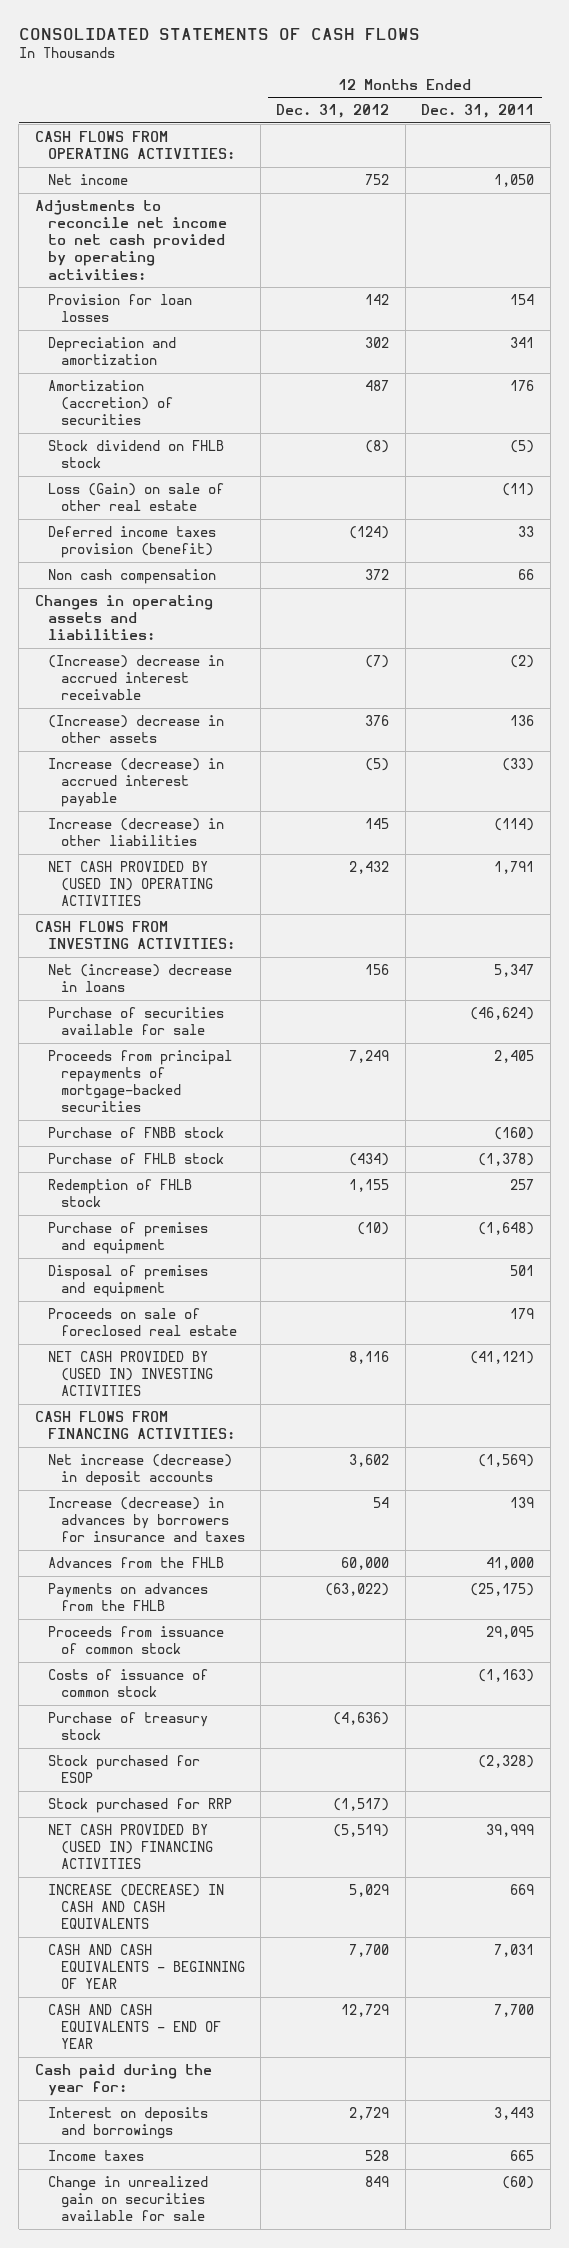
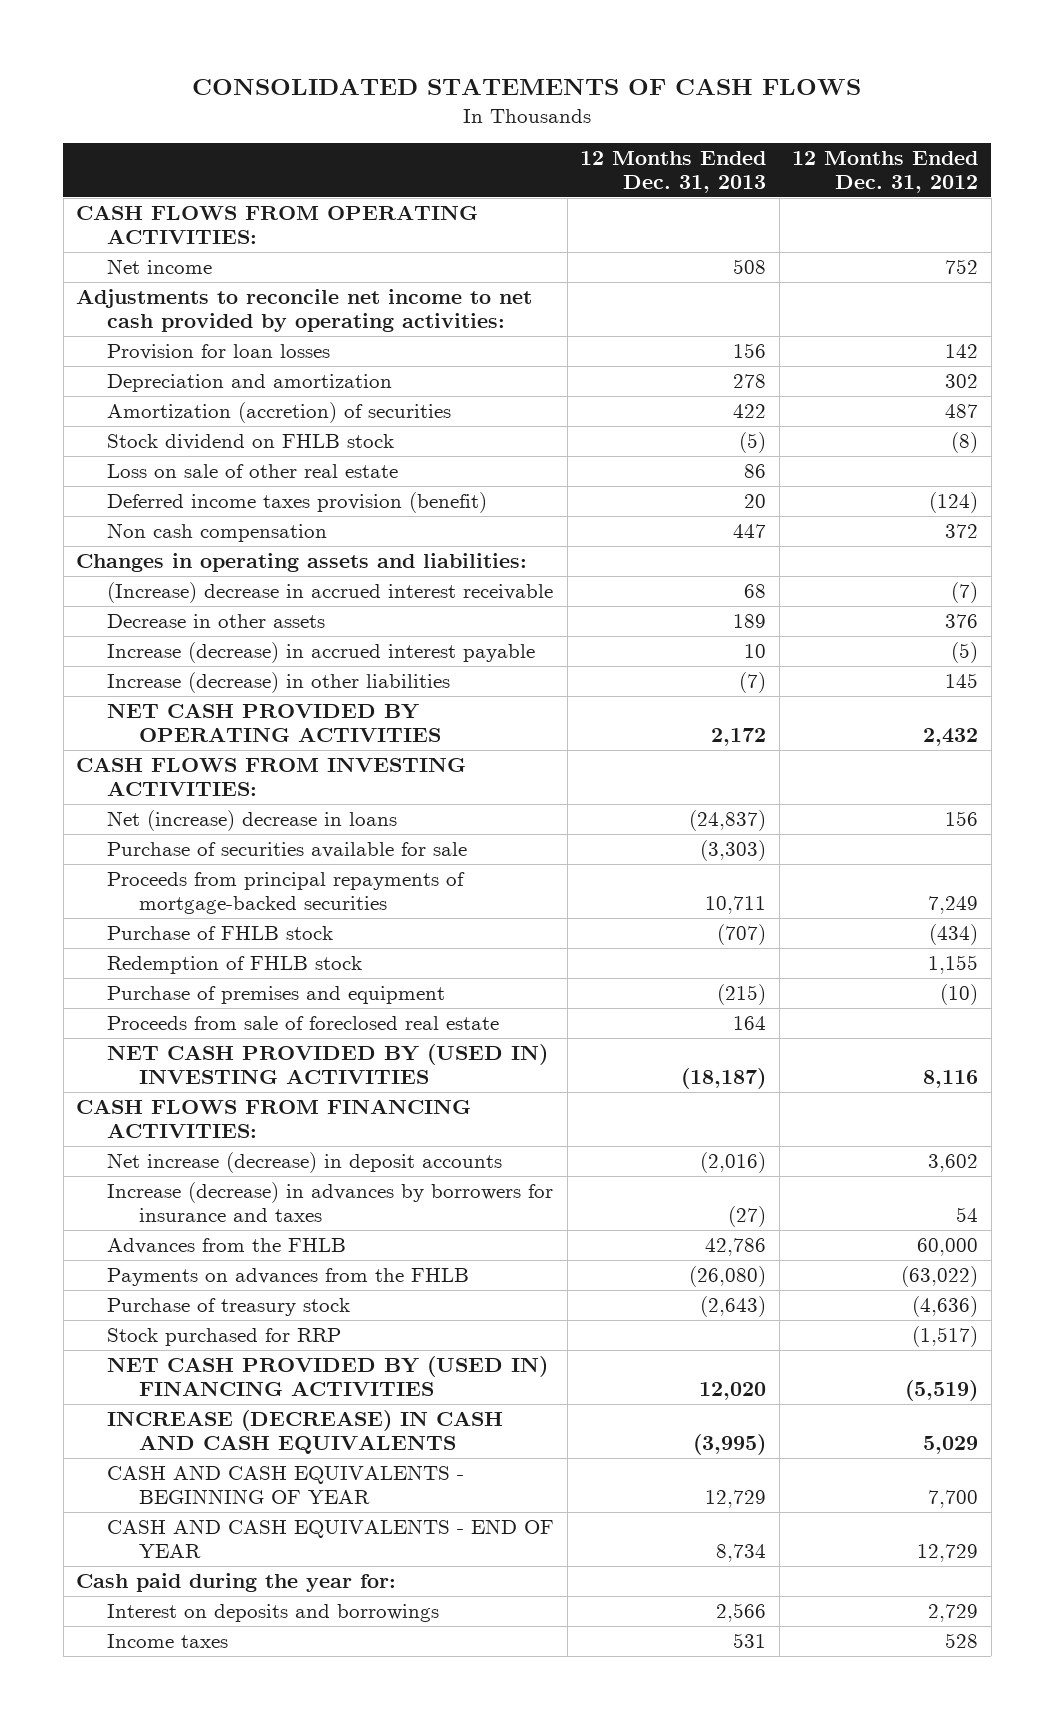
[421,104,535,119] Dec. 31, 2011 -> none
none -> [580,151,767,194] 12 Months Ended Dec. 31, 2013
[47,482,224,512] Loss (Gain) on sale of other real estate -> [107,464,399,479] Loss on sale of other real estate
[47,714,224,744] (Increase) decrease in other assets -> [107,614,326,629] Decrease in other assets
[47,860,213,907] NET CASH PROVIDED BY (USED IN) OPERATING ACTIVITIES -> [107,703,441,742] NET CASH PROVIDED BY OPERATING ACTIVITIES
[47,1126,224,1138] Purchase of FNBB stock -> none
[47,1264,208,1298] Disposal of premises and equipment -> none
[47,1307,237,1337] Proceeds on sale of foreclosed real estate -> [107,1016,500,1031] Proceeds from sale of foreclosed real estate
[47,1625,224,1655] Proceeds from issuance of common stock -> none
[47,1668,208,1698] Costs of issuance of common stock -> none
[47,1754,200,1784] Stock purchased for ESOP -> none
[47,2175,208,2222] Change in unrealized gain on securities available for sale -> none

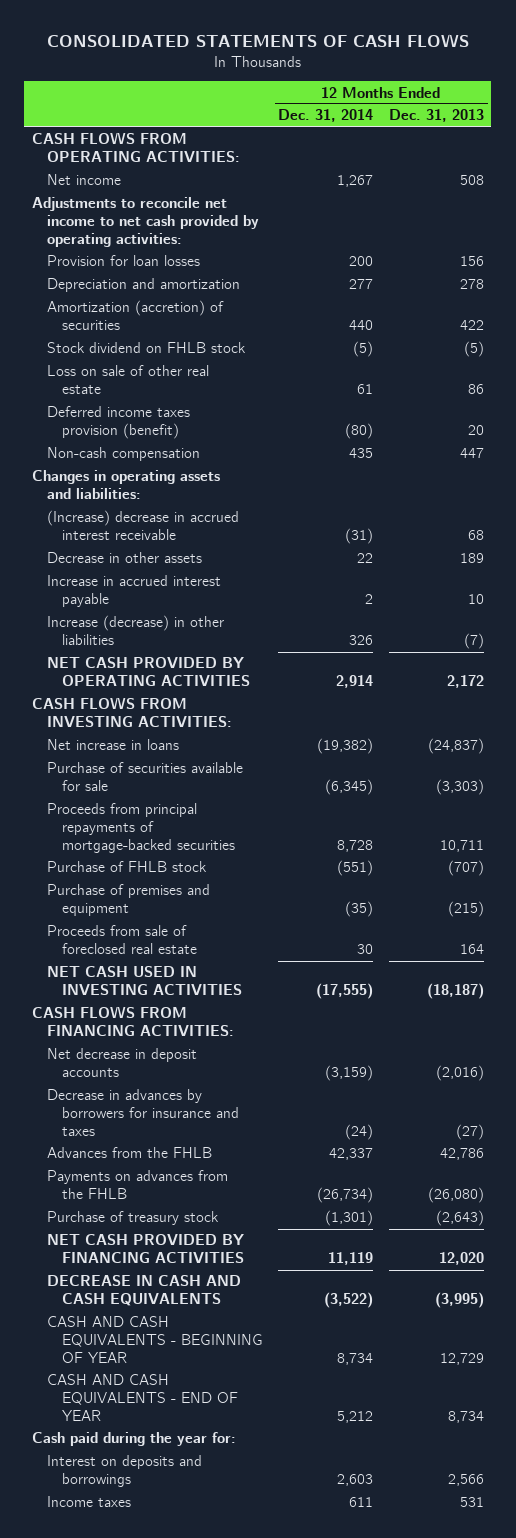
[792,151,979,194] 12 Months Ended Dec. 31, 2012 -> none
none -> [278,109,374,123] Dec. 31, 2014
[107,523,328,543] Non cash compensation -> [47,447,201,462] Non-cash compensation
[107,642,536,664] Increase (decrease) in accrued interest payable -> [47,575,222,608] Increase in accrued interest payable
[107,810,398,832] Net (increase) decrease in loans -> [47,739,180,751] Net increase in loans
[107,956,363,975] Redemption of FHLB stock -> none
[107,1044,549,1084] NET CASH PROVIDED BY (USED IN) INVESTING ACTIVITIES -> [47,966,243,996] NET CASH USED IN INVESTING ACTIVITIES
[107,1152,503,1174] Net increase (decrease) in deposit accounts -> [47,1048,198,1078] Net decrease in deposit accounts
[107,1182,554,1222] Increase (decrease) in advances by borrowers for insurance and taxes -> [47,1089,240,1137] Decrease in advances by borrowers for insurance and taxes
[107,1328,342,1347] Stock purchased for RRP -> none
[107,1356,549,1396] NET CASH PROVIDED BY (USED IN) FINANCING ACTIVITIES -> [47,1234,245,1264] NET CASH PROVIDED BY FINANCING ACTIVITIES
[107,1410,504,1454] INCREASE (DECREASE) IN CASH AND CASH EQUIVALENTS -> [47,1275,242,1307] DECREASE IN CASH AND CASH EQUIVALENTS

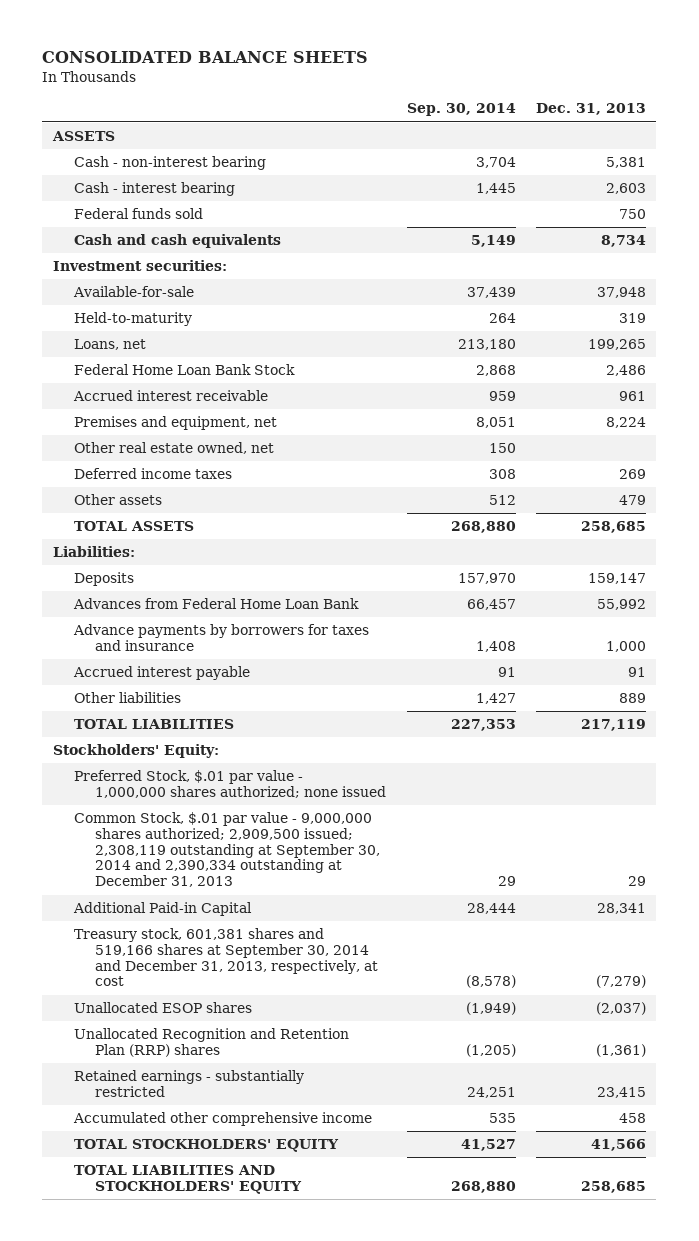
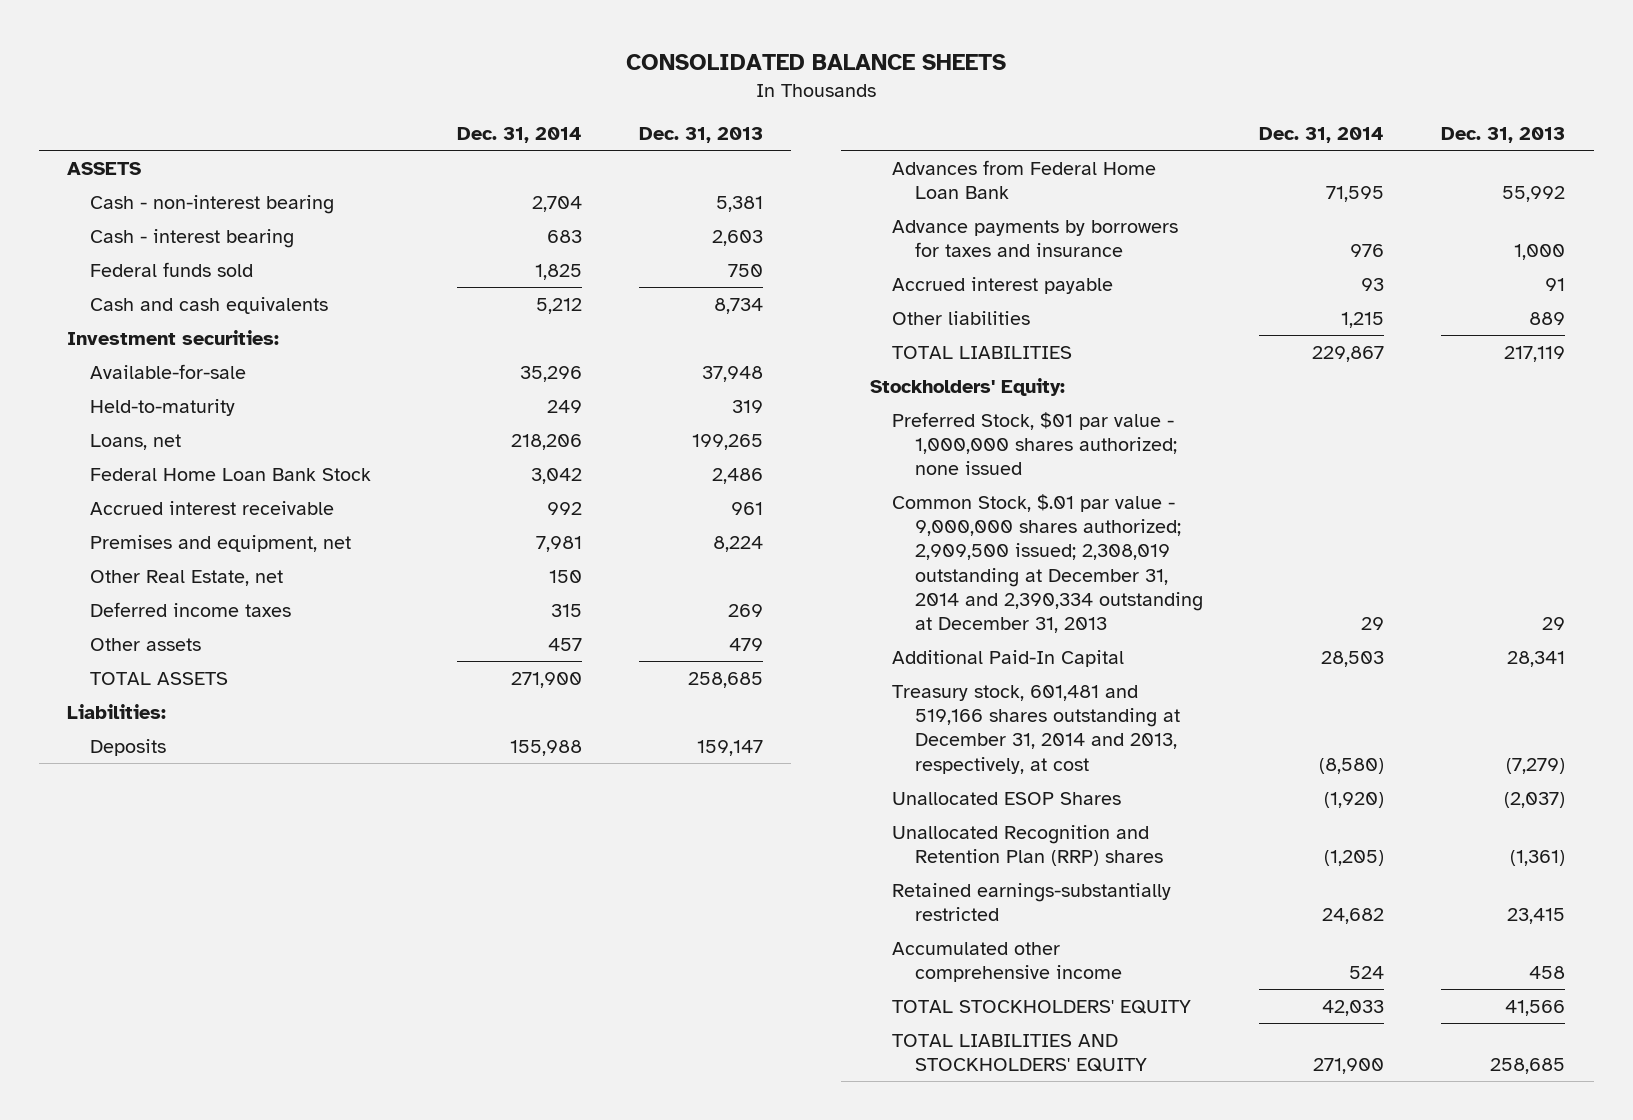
[406,103,516,117] Sep. 30, 2014 -> none
none -> [457,127,583,144] Dec. 31, 2014
[73,442,274,455] Other real estate owned, net -> [89,569,283,586] Other Real Estate, net
[73,770,387,798] Preferred Stock, $.01 par value - 1,000,000 shares authorized; none issued -> [892,411,1177,476] Preferred Stock, $01 par value - 1,000,000 shares authorized; none issued
[73,812,381,888] Common Stock, $.01 par value - 9,000,000 shares authorized; 2,909,500 issued; 2,308,119 outstanding at September 30, 2014 and 2,390,334 outstanding at December 31, 2013 -> [892,493,1203,634] Common Stock, $.01 par value - 9,000,000 shares authorized; 2,909,500 issued; 2,308,019 outstanding at December 31, 2014 and 2,390,334 outstanding at December 31, 2013
[72,902,252,917] Additional Paid-in Capital -> [892,649,1125,667] Additional Paid-In Capital
[73,928,379,987] Treasury stock, 601,381 shares and 519,166 shares at September 30, 2014 and December 31, 2013, respectively, at cost -> [892,684,1180,774] Treasury stock, 601,481 and 519,166 shares outstanding at December 31, 2014 and 2013, respectively, at cost
[73,1002,252,1014] Unallocated ESOP shares -> [892,791,1122,805] Unallocated ESOP Shares
[73,1070,304,1097] Retained earnings - substantially restricted -> [892,882,1172,921] Retained earnings-substantially restricted

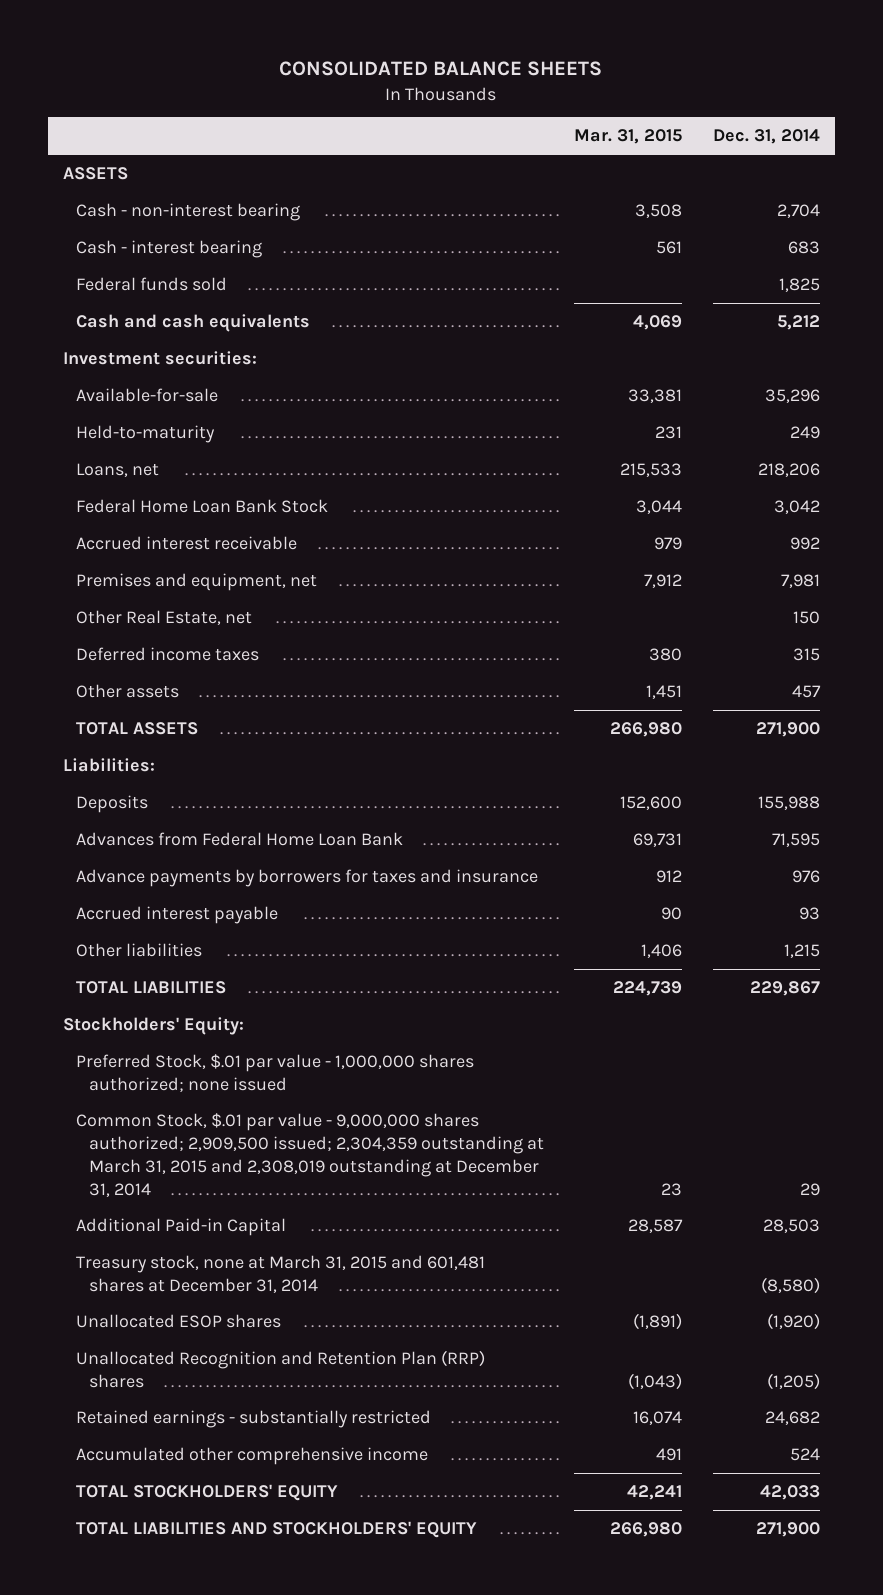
[638,127,763,144] Dec. 31, 2013 -> none
none -> [574,129,683,145] Mar. 31, 2015
[892,411,1177,476] Preferred Stock, $01 par value - 1,000,000 shares authorized; none issued -> [75,1053,474,1092] Preferred Stock, $.01 par value - 1,000,000 shares authorized; none issued
[892,493,1203,634] Common Stock, $.01 par value - 9,000,000 shares authorized; 2,909,500 issued; 2,308,019 outstanding at December 31, 2014 and 2,390,334 outstanding at December 31, 2013 -> [75,1112,544,1197] Common Stock, $.01 par value - 9,000,000 shares authorized; 2,909,500 issued; 2,304,359 outstanding at March 31, 2015 and 2,308,019 outstanding at December 31, 2014
[892,649,1125,667] Additional Paid-In Capital -> [75,1217,286,1236] Additional Paid-in Capital
[892,684,1180,774] Treasury stock, 601,481 and 519,166 shares outstanding at December 31, 2014 and 2013, respectively, at cost -> [75,1254,485,1293] Treasury stock, none at March 31, 2015 and 601,481 shares at December 31, 2014
[892,791,1122,805] Unallocated ESOP Shares -> [75,1313,281,1328] Unallocated ESOP shares
[892,882,1172,921] Retained earnings-substantially restricted -> [75,1409,431,1428] Retained earnings - substantially restricted

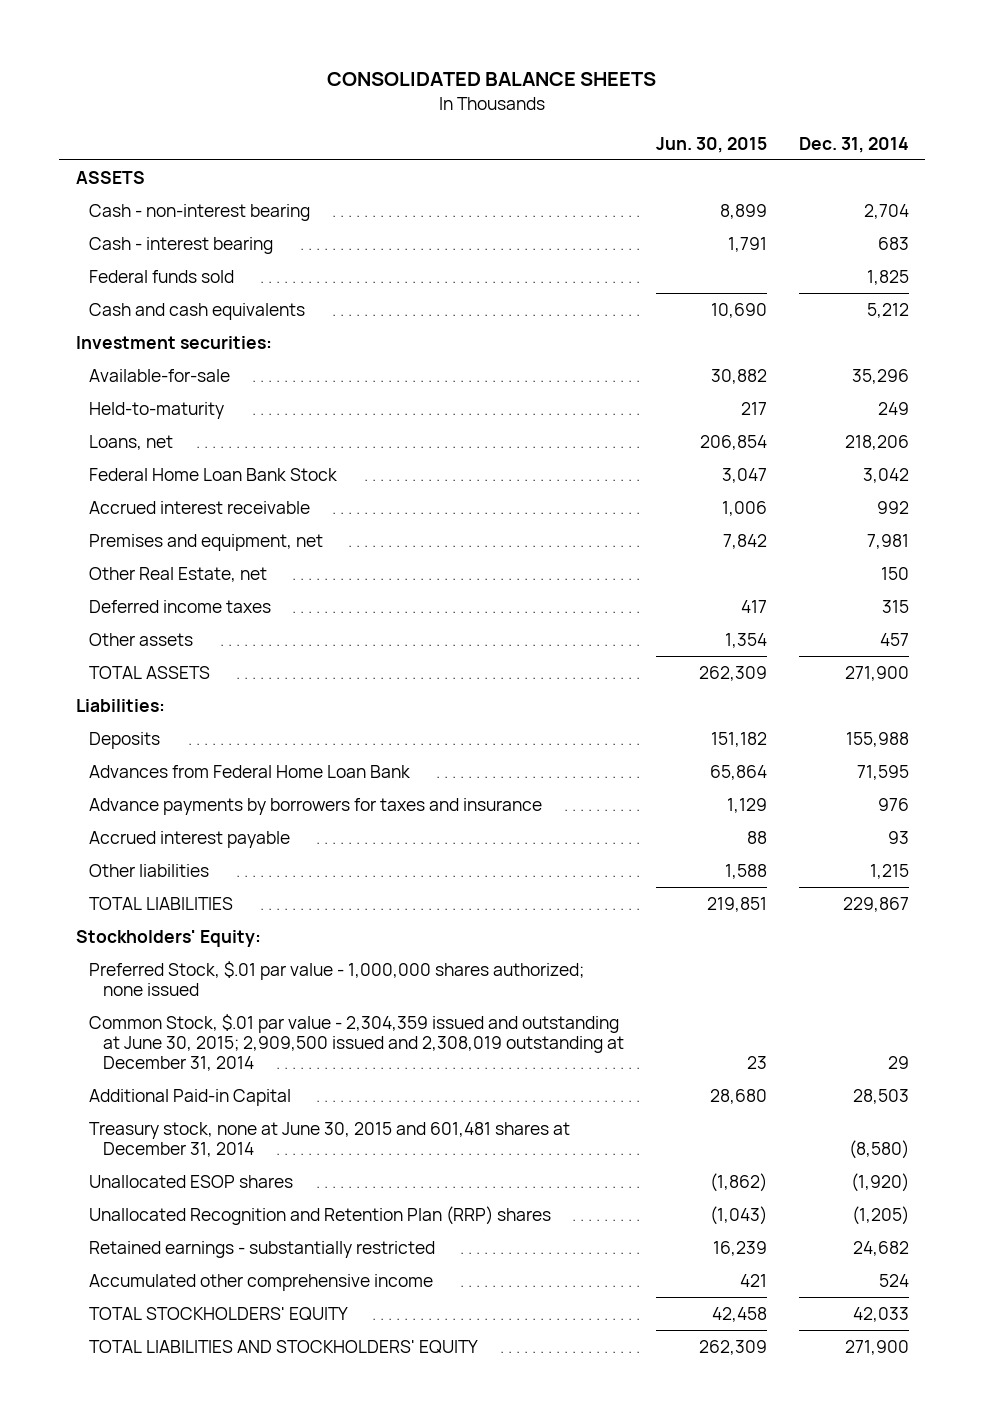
[574,129,683,145] Mar. 31, 2015 -> none
none -> [655,136,767,153] Jun. 30, 2015
[75,1112,544,1197] Common Stock, $.01 par value - 9,000,000 shares authorized; 2,909,500 issued; 2,304,359 outstanding at March 31, 2015 and 2,308,019 outstanding at December 31, 2014 -> [89,1013,624,1072] Common Stock, $.01 par value - 2,304,359 issued and outstanding at June 30, 2015; 2,909,500 issued and 2,308,019 outstanding at December 31, 2014
[75,1254,485,1293] Treasury stock, none at March 31, 2015 and 601,481 shares at December 31, 2014 -> [89,1121,571,1157] Treasury stock, none at June 30, 2015 and 601,481 shares at December 31, 2014

